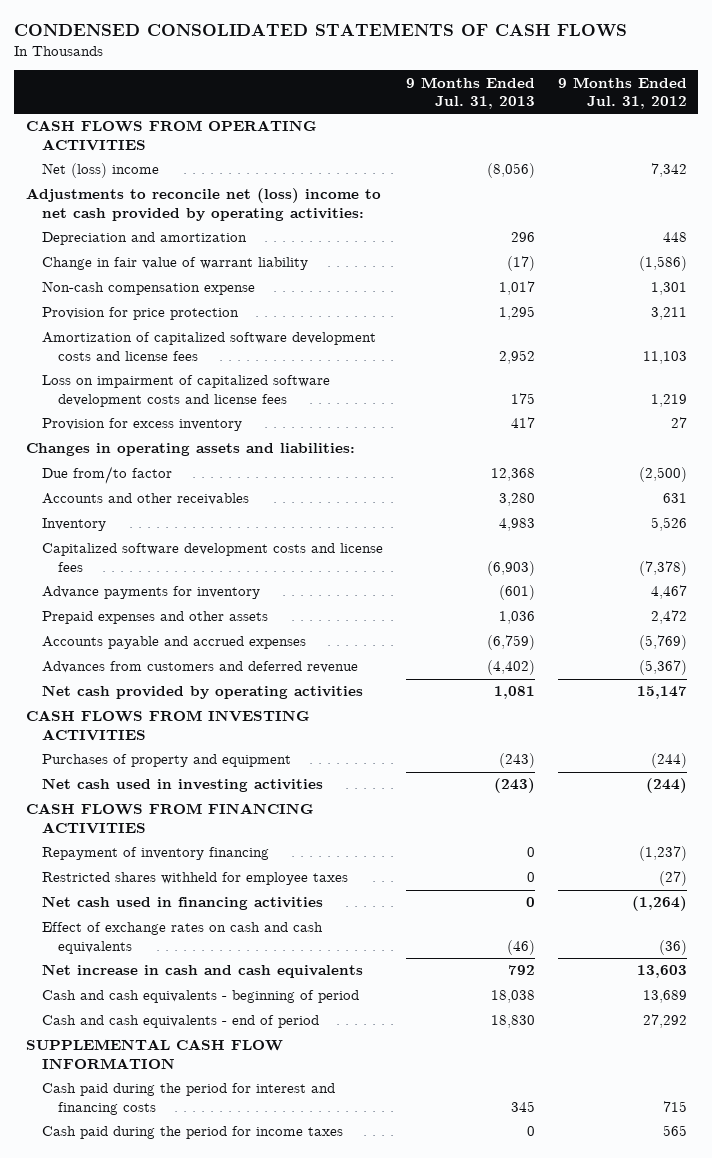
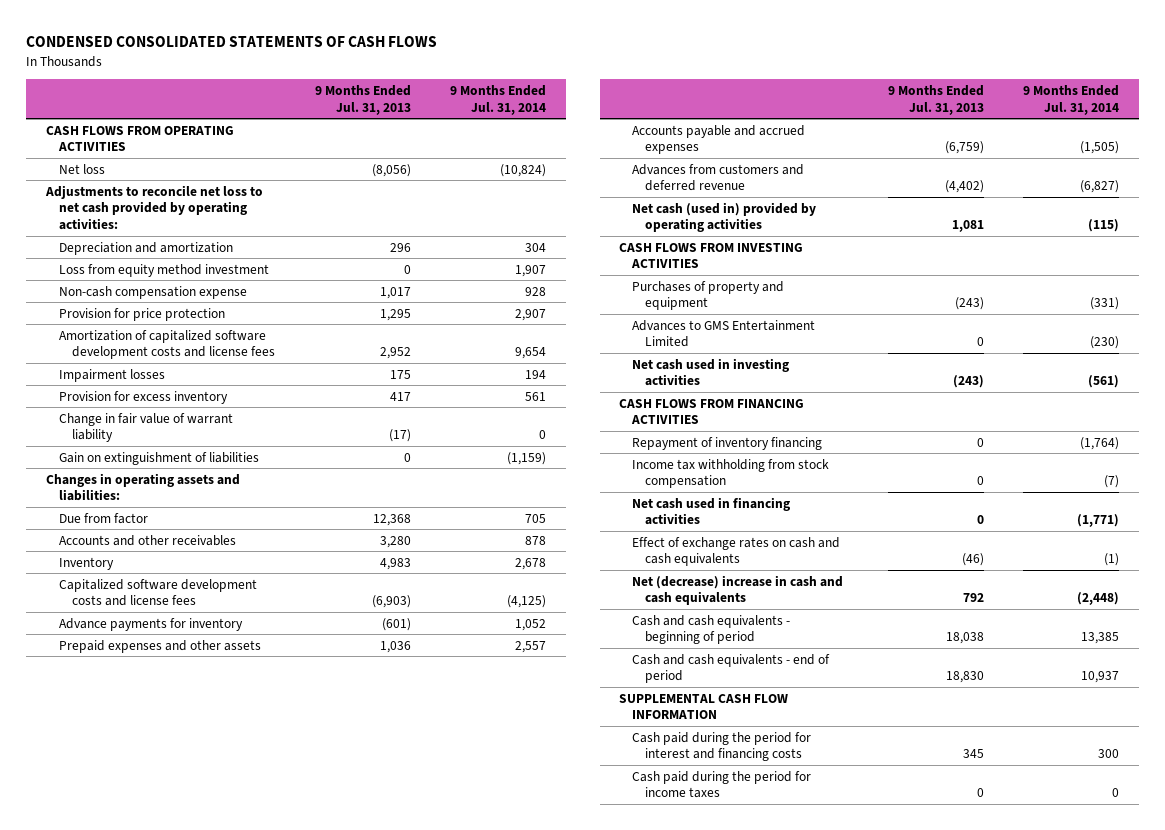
[557,76,687,109] 9 Months Ended Jul. 31, 2012 -> none
none -> [449,84,546,115] 9 Months Ended Jul. 31, 2014
[41,163,159,179] Net (loss) income -> [59,163,106,174] Net loss
[25,188,381,221] Adjustments to reconcile net (loss) income to net cash provided by operating activities: -> [45,184,264,231] Adjustments to reconcile net loss to net cash provided by operating activities:
none -> [59,263,270,277] Loss from equity method investment
[41,375,330,407] Loss on impairment of capitalized software development costs and license fees -> [59,368,166,382] Impairment losses
[41,257,308,271] Change in fair value of warrant liability -> [59,412,234,443] Change in fair value of warrant liability
none -> [59,451,260,465] Gain on extinguishment of liabilities
[41,466,172,485] Due from/to factor -> [59,512,149,524] Due from factor
[41,685,363,700] Net cash provided by operating activities -> [632,201,817,233] Net cash (used in) provided by operating activities
none -> [632,319,816,348] Advances to GMS Entertainment Limited
[41,872,348,886] Restricted shares withheld for employee taxes -> none
none -> [632,458,830,489] Income tax withholding from stock compensation
[41,964,363,979] Net increase in cash and cash equivalents -> [632,574,844,606] Net (decrease) increase in cash and cash equivalents

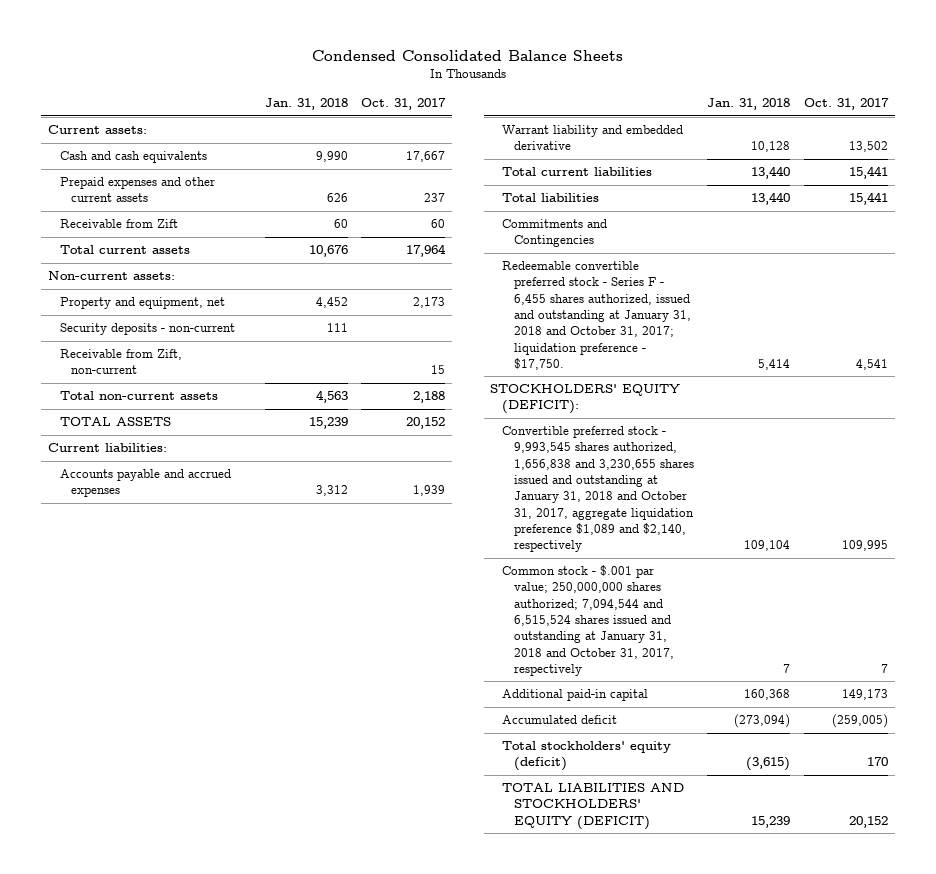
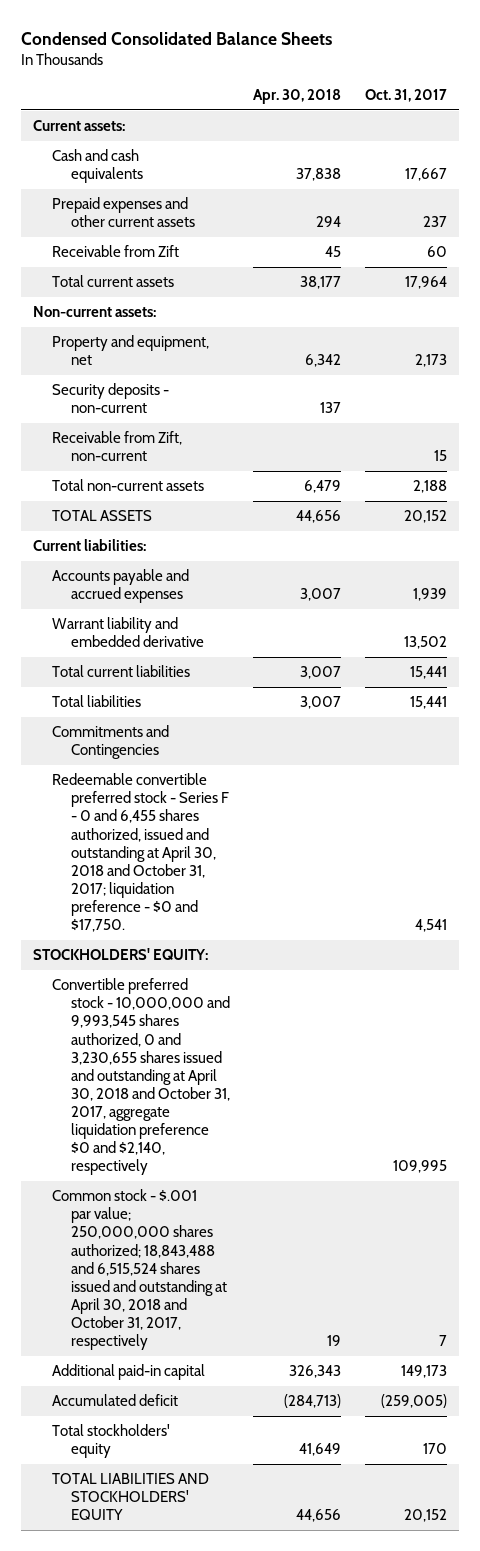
[264,98,348,111] Jan. 31, 2018 -> none
none -> [253,89,342,105] Apr. 30, 2018
[502,261,691,370] Redeemable convertible preferred stock - Series F - 6,455 shares authorized, issued and outstanding at January 31, 2018 and October 31, 2017; liquidation preference - $17,750. -> [51,773,229,933] Redeemable convertible preferred stock - Series F - 0 and 6,455 shares authorized, issued and outstanding at April 30, 2018 and October 31, 2017; liquidation preference - $0 and $17,750.
[490,384,681,415] STOCKHOLDERS' EQUITY (DEFICIT): -> [33,948,209,961] STOCKHOLDERS' EQUITY:
[502,426,694,553] Convertible preferred stock - 9,993,545 shares authorized, 1,656,838 and 3,230,655 shares issued and outstanding at January 31, 2018 and October 31, 2017, aggregate liquidation preference $1,089 and $2,140, respectively -> [51,978,230,1176] Convertible preferred stock - 10,000,000 and 9,993,545 shares authorized, 0 and 3,230,655 shares issued and outstanding at April 30, 2018 and October 31, 2017, aggregate liquidation preference $0 and $2,140, respectively
[502,565,674,676] Common stock - $.001 par value; 250,000,000 shares authorized; 7,094,544 and 6,515,524 shares issued and outstanding at January 31, 2018 and October 31, 2017, respectively -> [51,1189,227,1351] Common stock - $.001 par value; 250,000,000 shares authorized; 18,843,488 and 6,515,524 shares issued and outstanding at April 30, 2018 and October 31, 2017, respectively
[502,741,672,772] Total stockholders' equity (deficit) -> [51,1424,170,1459] Total stockholders' equity
[502,783,685,830] TOTAL LIABILITIES AND STOCKHOLDERS' EQUITY (DEFICIT) -> [51,1473,209,1521] TOTAL LIABILITIES AND STOCKHOLDERS' EQUITY

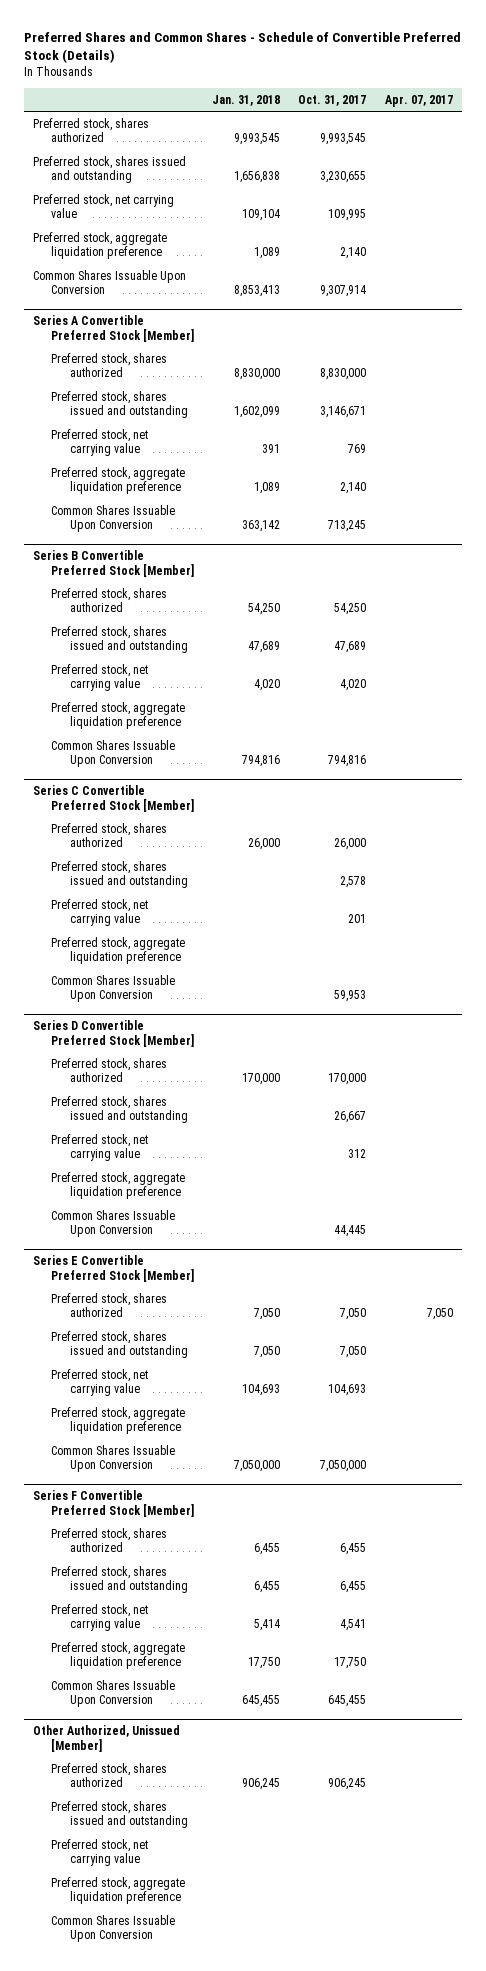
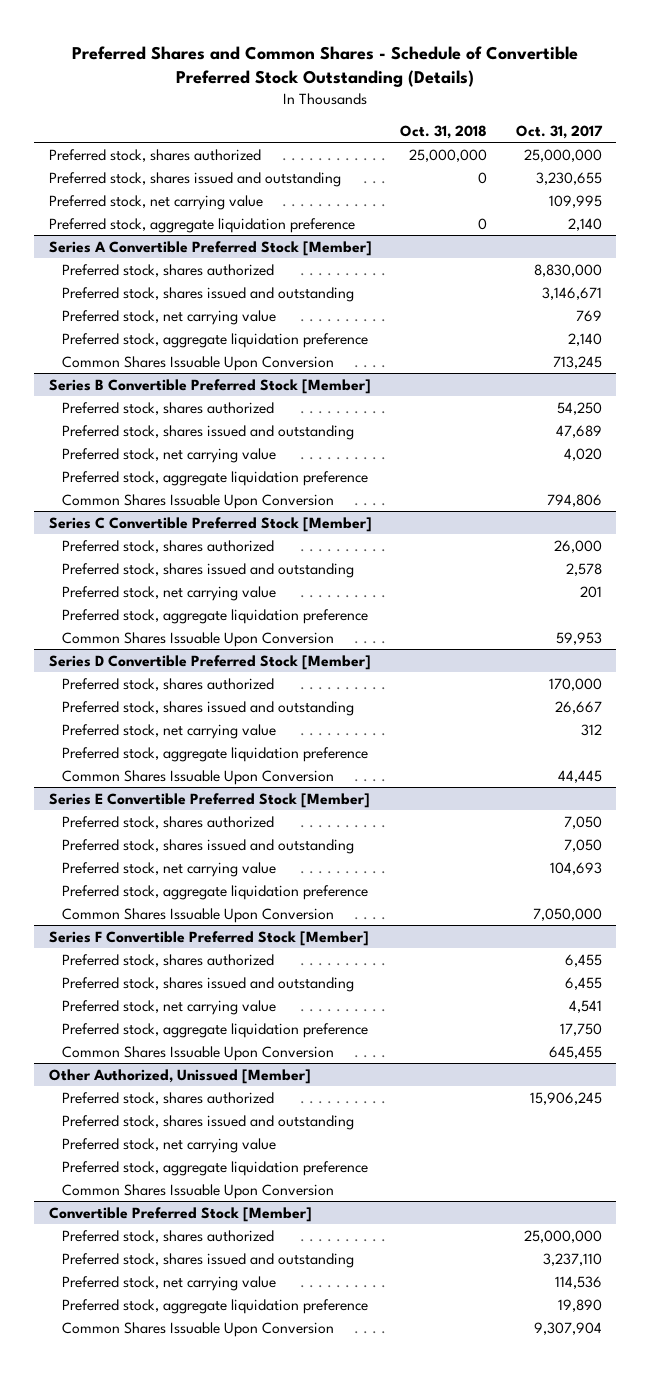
[23,32,461,64] Preferred Shares and Common Shares - Schedule of Convertible Preferred Stock (Details) -> [72,45,579,87] Preferred Shares and Common Shares - Schedule of Convertible Preferred Stock Outstanding (Details)
[212,94,281,106] Jan. 31, 2018 -> none
[384,94,453,107] Apr. 07, 2017 -> none
none -> [400,124,488,139] Oct. 31, 2018
[320,133,367,146] 9,993,545 -> [523,148,602,162] 25,000,000
[32,269,186,295] Common Shares Issuable Upon Conversion -> none
[328,755,367,768] 794,816 -> [546,493,602,507] 794,806
[328,1778,367,1791] 906,245 -> [529,1091,602,1105] 15,906,245
none -> [48,1206,312,1222] Convertible Preferred Stock [Member]
none -> [61,1229,274,1243] Preferred stock, shares authorized
none -> [61,1252,354,1268] Preferred stock, shares issued and outstanding
none -> [61,1275,276,1291] Preferred stock, net carrying value
none -> [61,1298,368,1314] Preferred stock, aggregate liquidation preference
none -> [61,1321,334,1337] Common Shares Issuable Upon Conversion

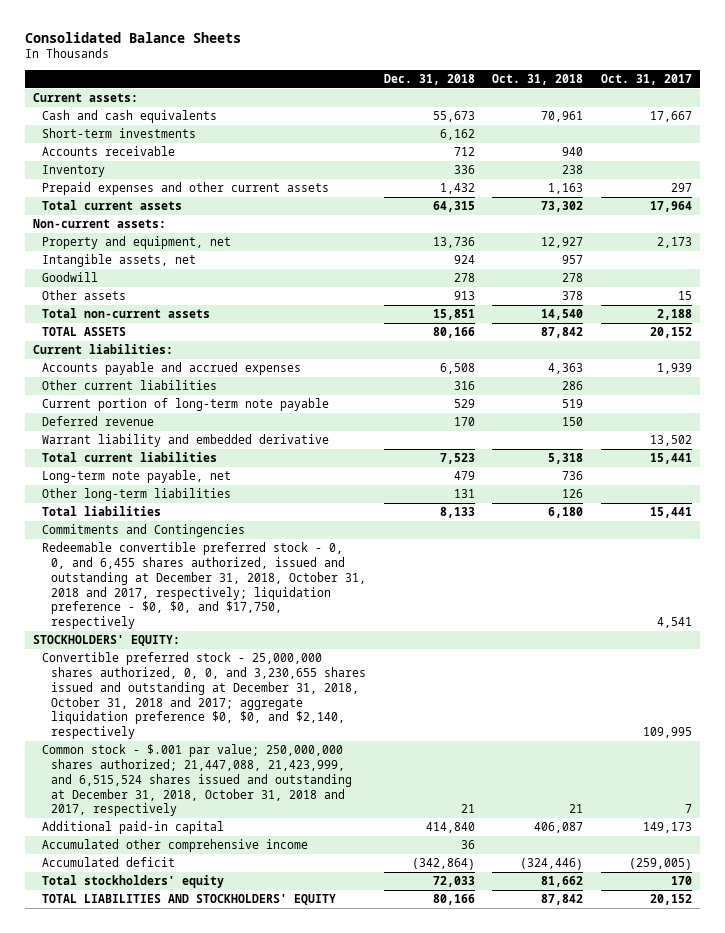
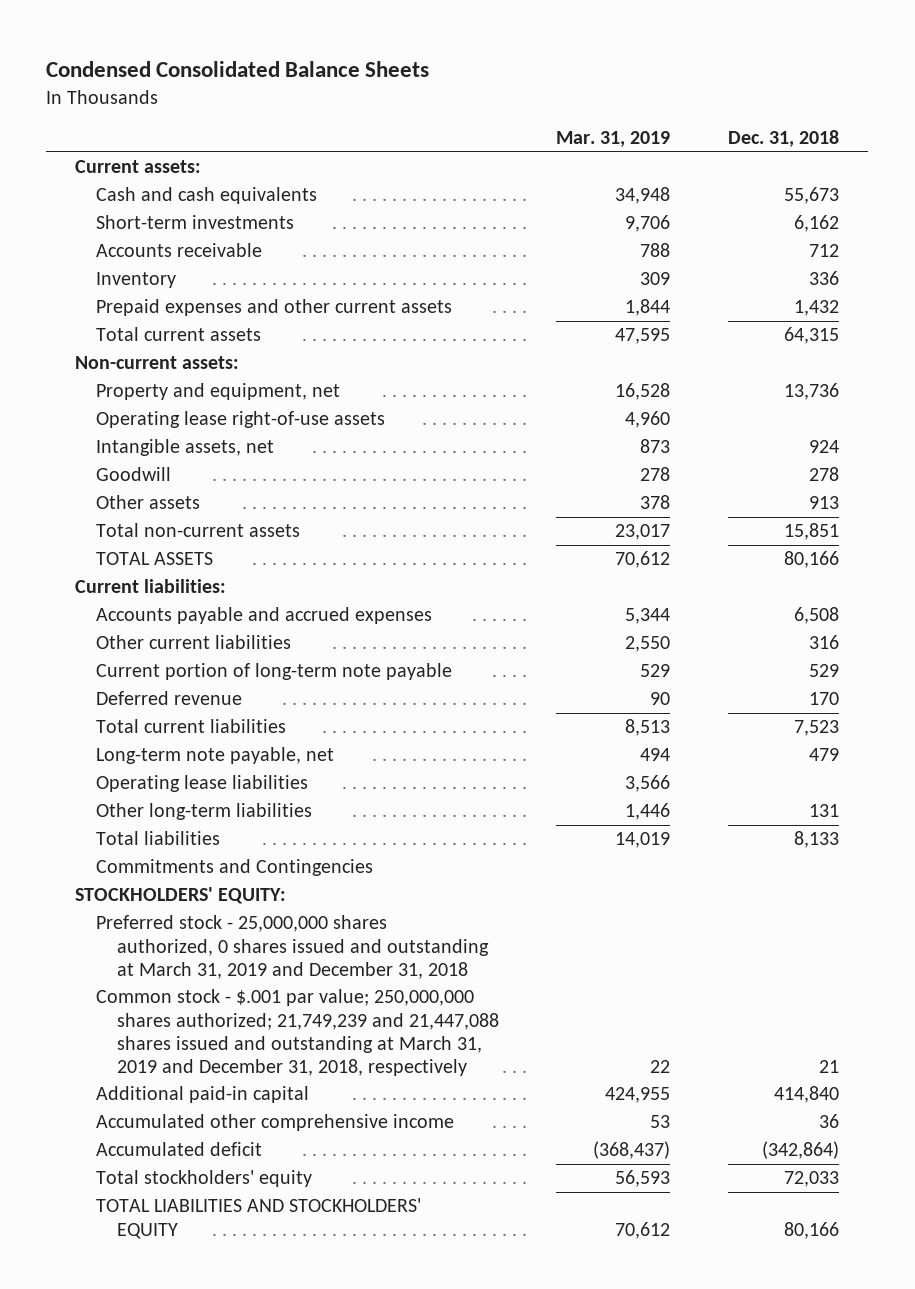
[24,31,241,43] Consolidated Balance Sheets -> [46,61,430,78] Condensed Consolidated Balance Sheets
[492,73,584,85] Oct. 31, 2018 -> none
[600,73,692,85] Oct. 31, 2017 -> none
none -> [556,131,671,148] Mar. 31, 2019
none -> [95,411,385,429] Operating lease right-of-use assets
[42,434,330,448] Warrant liability and embedded derivative -> none
none -> [95,775,308,793] Operating lease liabilities
[42,542,367,630] Redeemable convertible preferred stock - 0, 0, and 6,455 shares authorized, issued and outstanding at December 31, 2018, October 31, 2018 and 2017, respectively; liquidation preference - $0, $0, and $17,750, respectively -> none
[42,652,367,740] Convertible preferred stock - 25,000,000 shares authorized, 0, 0, and 3,230,655 shares issued and outstanding at December 31, 2018, October 31, 2018 and 2017; aggregate liquidation preference $0, $0, and $2,140, respectively -> [95,915,489,979] Preferred stock - 25,000,000 shares authorized, 0 shares issued and outstanding at March 31, 2019 and December 31, 2018
[42,744,353,817] Common stock - $.001 par value; 250,000,000 shares authorized; 21,447,088, 21,423,999, and 6,515,524 shares issued and outstanding at December 31, 2018, October 31, 2018 and 2017, respectively -> [95,989,499,1076] Common stock - $.001 par value; 250,000,000 shares authorized; 21,749,239 and 21,447,088 shares issued and outstanding at March 31, 2019 and December 31, 2018, respectively

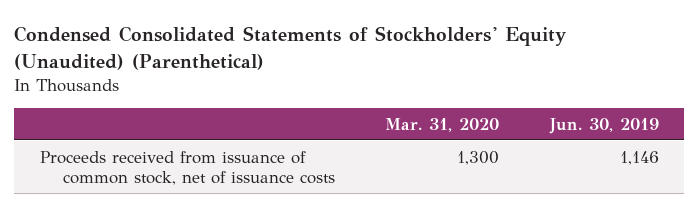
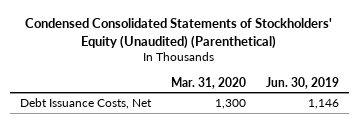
[39,150,336,185] Proceeds received from issuance of common stock, net of issuance costs -> [20,97,153,109] Debt Issuance Costs, Net

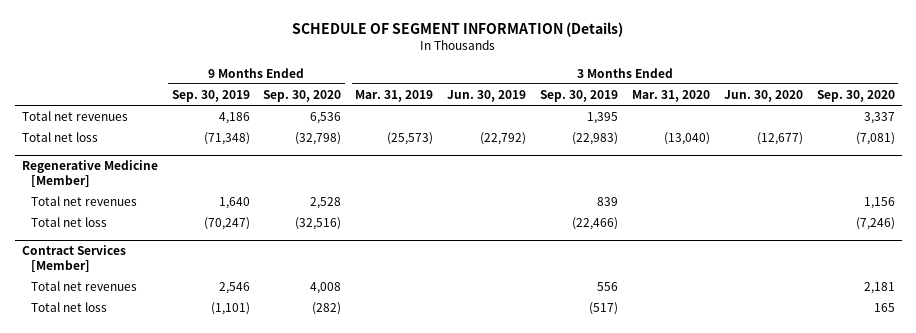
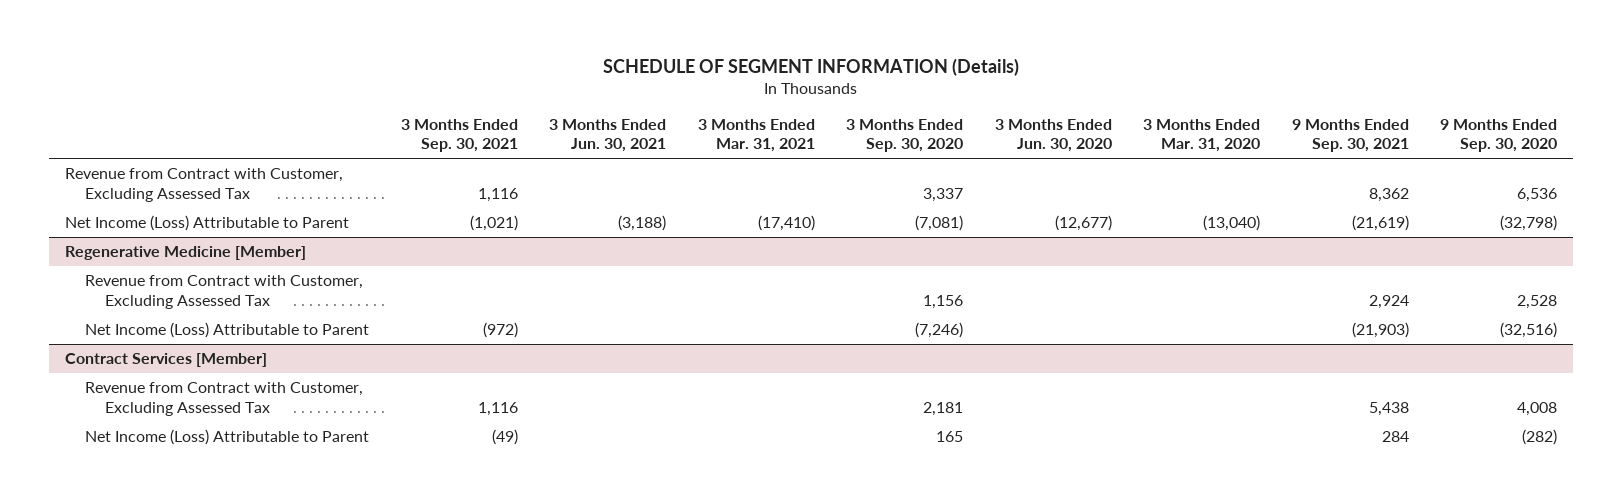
[171,89,250,102] Sep. 30, 2019 -> none
[355,89,434,102] Mar. 31, 2019 -> none
[447,89,527,102] Jun. 30, 2019 -> none
[540,89,619,102] Sep. 30, 2019 -> none
none -> [400,118,518,153] 3 Months Ended Sep. 30, 2021
none -> [549,118,667,153] 3 Months Ended Jun. 30, 2021
none -> [697,118,815,153] 3 Months Ended Mar. 31, 2021
none -> [1291,118,1409,153] 9 Months Ended Sep. 30, 2021
[21,111,128,122] Total net revenues -> [65,168,344,202] Revenue from Contract with Customer, Excluding Assessed Tax
[21,132,98,143] Total net loss -> [65,215,350,232] Net Income (Loss) Attributable to Parent
[30,196,137,207] Total net revenues -> [85,275,364,309] Revenue from Contract with Customer, Excluding Assessed Tax
[30,217,107,228] Total net loss -> [85,322,370,339] Net Income (Loss) Attributable to Parent
[30,281,137,292] Total net revenues -> [85,382,364,416] Revenue from Contract with Customer, Excluding Assessed Tax
[30,302,107,313] Total net loss -> [85,429,370,446] Net Income (Loss) Attributable to Parent

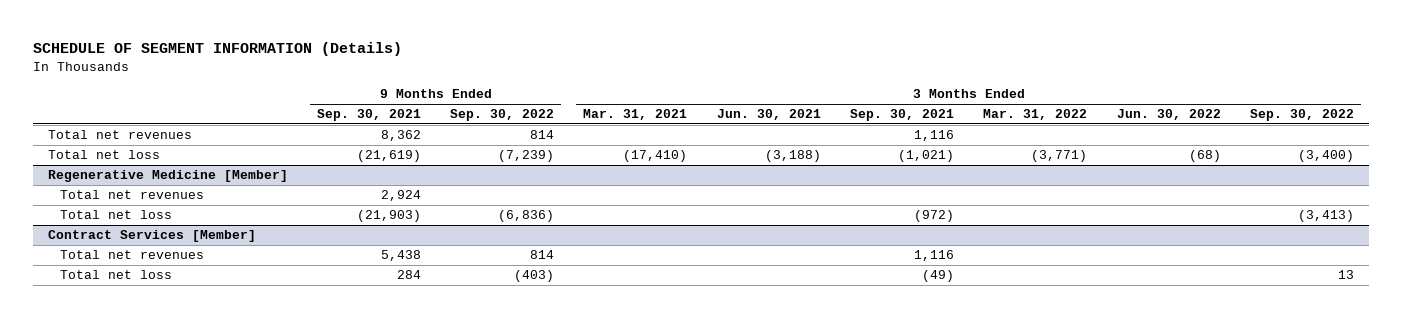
[846,118,964,153] 3 Months Ended Sep. 30, 2020 -> none
[994,118,1112,153] 3 Months Ended Jun. 30, 2020 -> none
[1143,118,1261,153] 3 Months Ended Mar. 31, 2020 -> none
[1440,118,1558,153] 9 Months Ended Sep. 30, 2020 -> none
none -> [450,109,555,122] Sep. 30, 2022
none -> [983,109,1088,121] Mar. 31, 2022
none -> [1116,109,1221,121] Jun. 30, 2022
none -> [1249,109,1354,122] Sep. 30, 2022
[65,168,344,202] Revenue from Contract with Customer, Excluding Assessed Tax -> [47,130,192,140] Total net revenues
[65,215,350,232] Net Income (Loss) Attributable to Parent -> [47,150,160,160] Total net loss
[85,275,364,309] Revenue from Contract with Customer, Excluding Assessed Tax -> [60,190,205,200] Total net revenues
[85,322,370,339] Net Income (Loss) Attributable to Parent -> [60,210,173,220] Total net loss
[85,382,364,416] Revenue from Contract with Customer, Excluding Assessed Tax -> [60,250,205,260] Total net revenues
[85,429,370,446] Net Income (Loss) Attributable to Parent -> [60,270,173,280] Total net loss

